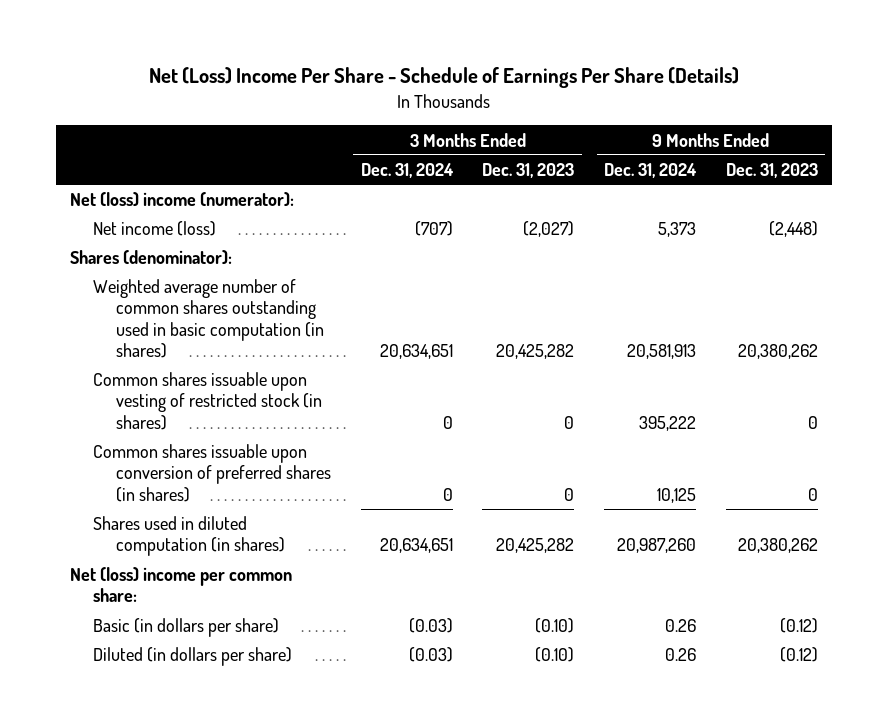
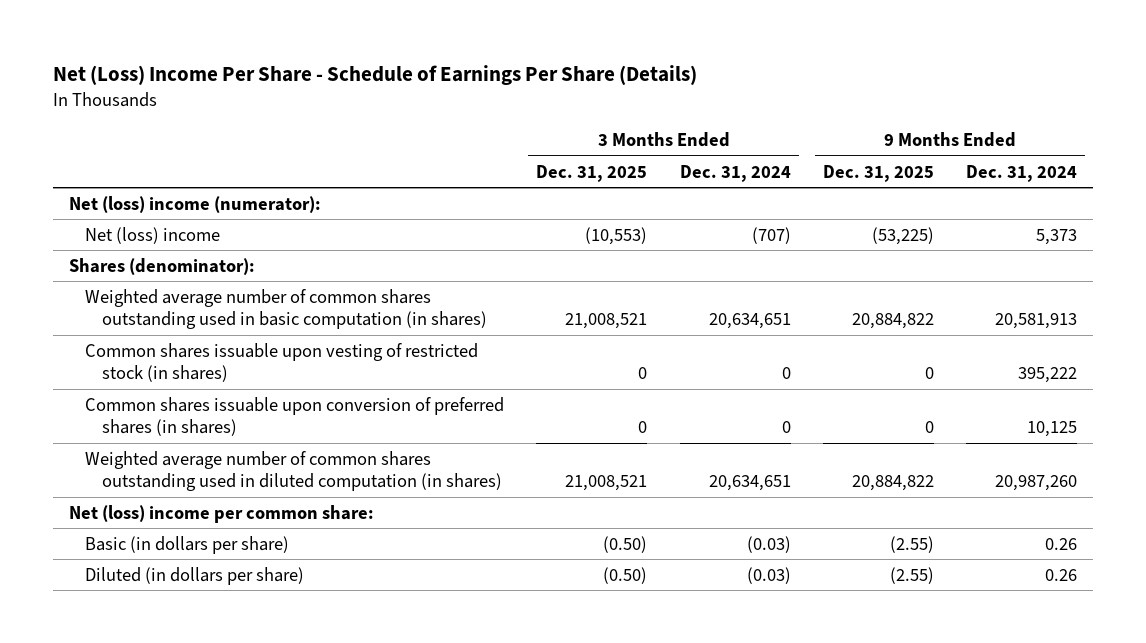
[482,163,575,179] Dec. 31, 2023 -> none
[725,163,818,179] Dec. 31, 2023 -> none
none -> [536,164,648,182] Dec. 31, 2025
none -> [822,164,934,182] Dec. 31, 2025
[93,221,217,237] Net income (loss) -> [85,226,221,244] Net (loss) income
[93,516,286,557] Shares used in diluted computation (in shares) -> [85,450,502,492] Weighted average number of common shares outstanding used in diluted computation (in shares)

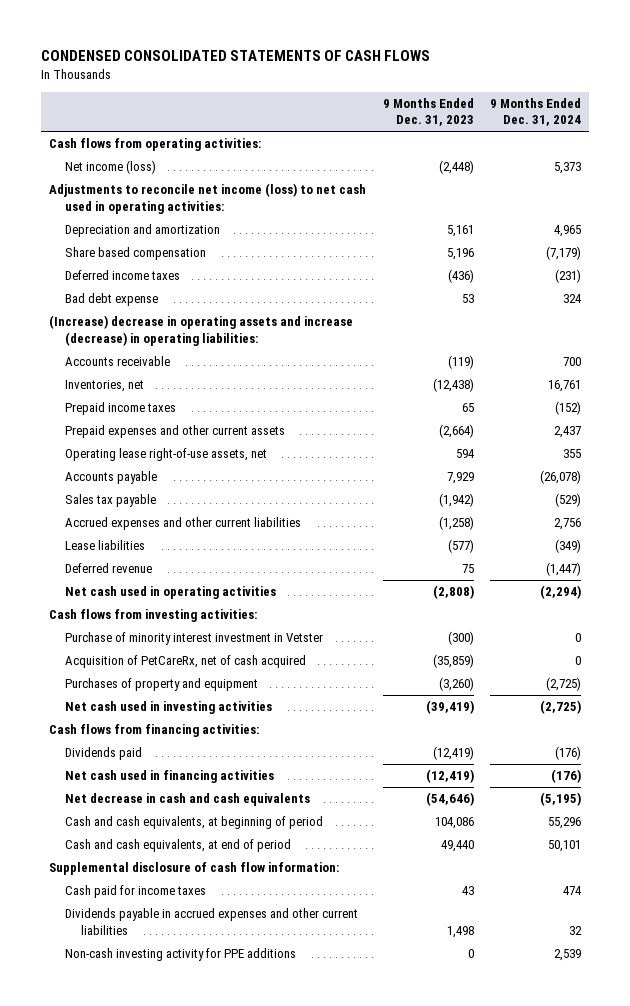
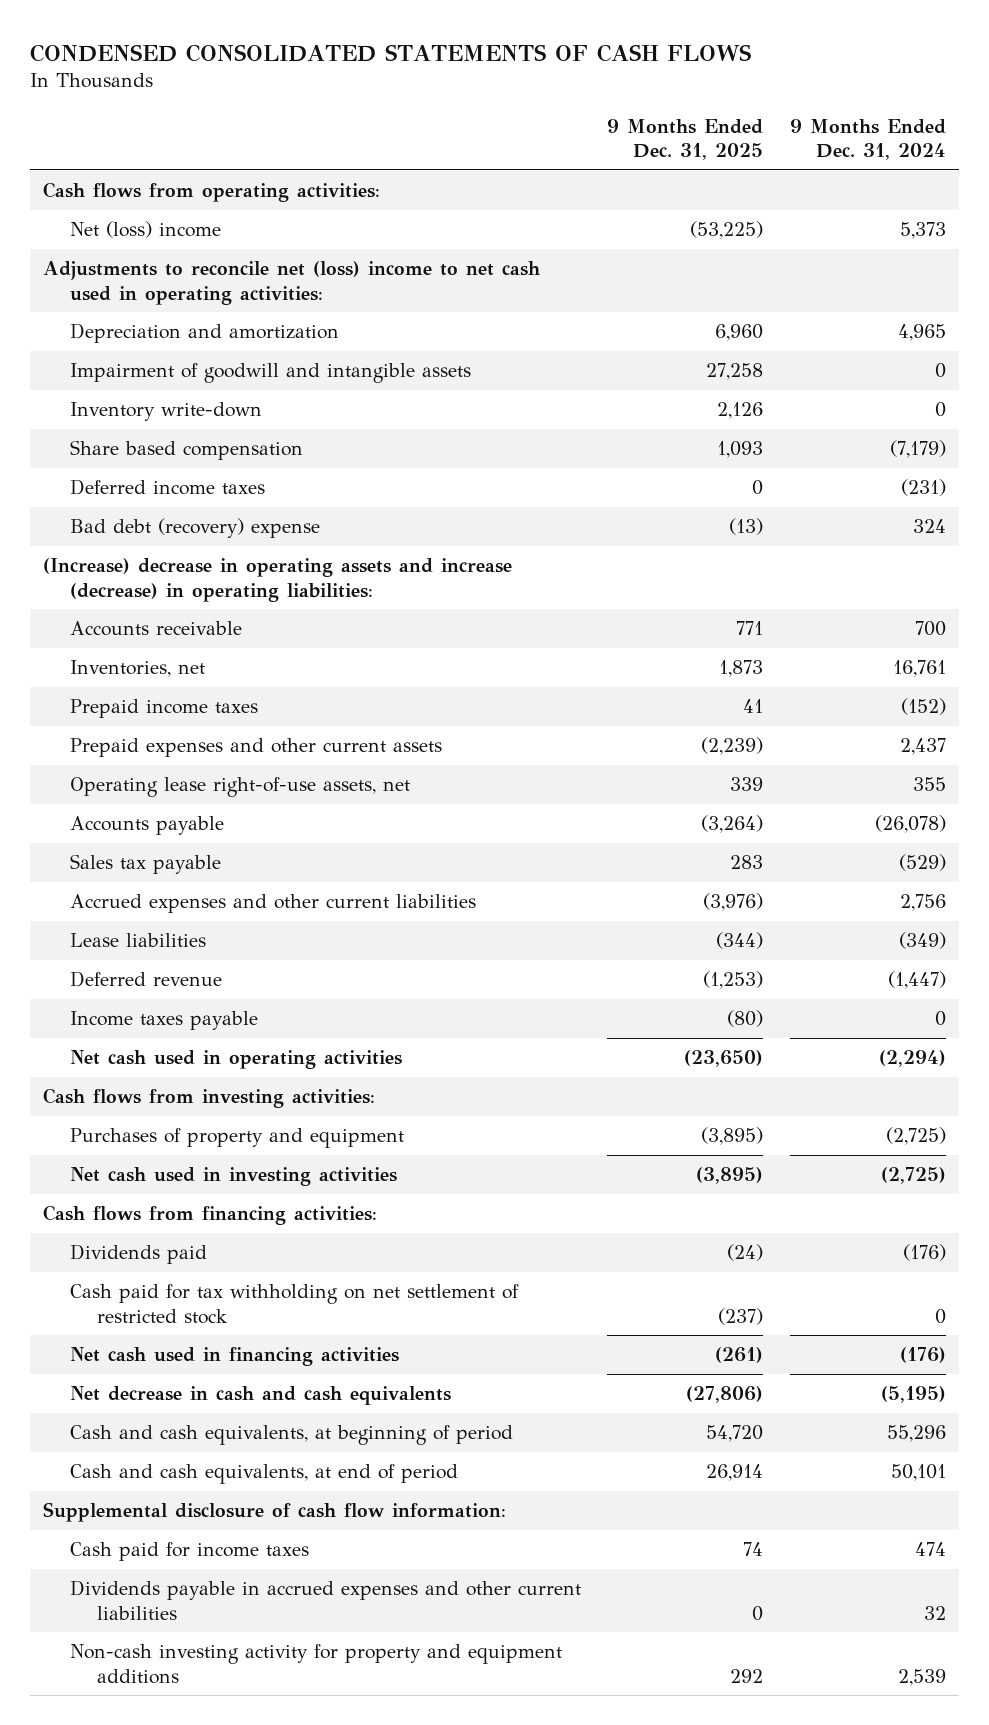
[382,97,474,127] 9 Months Ended Dec. 31, 2023 -> none
none -> [607,118,764,161] 9 Months Ended Dec. 31, 2025
[64,160,156,175] Net income (loss) -> [70,221,222,239] Net (loss) income
[48,183,366,214] Adjustments to reconcile net income (loss) to net cash used in operating activities: -> [43,261,541,305] Adjustments to reconcile net (loss) income to net cash used in operating activities:
none -> [70,363,472,384] Impairment of goodwill and intangible assets
none -> [70,402,263,422] Inventory write-down
[64,293,158,307] Bad debt expense -> [70,518,321,539] Bad debt (recovery) expense
none -> [70,1011,259,1031] Income taxes payable
[64,632,323,646] Purchase of minority interest investment in Vetster -> none
[64,655,306,669] Acquisition of PetCareRx, net of cash acquired -> none
none -> [70,1284,520,1324] Cash paid for tax withholding on net settlement of restricted stock
[64,948,296,962] Non-cash investing activity for PPE additions -> [70,1644,563,1684] Non-cash investing activity for property and equipment additions

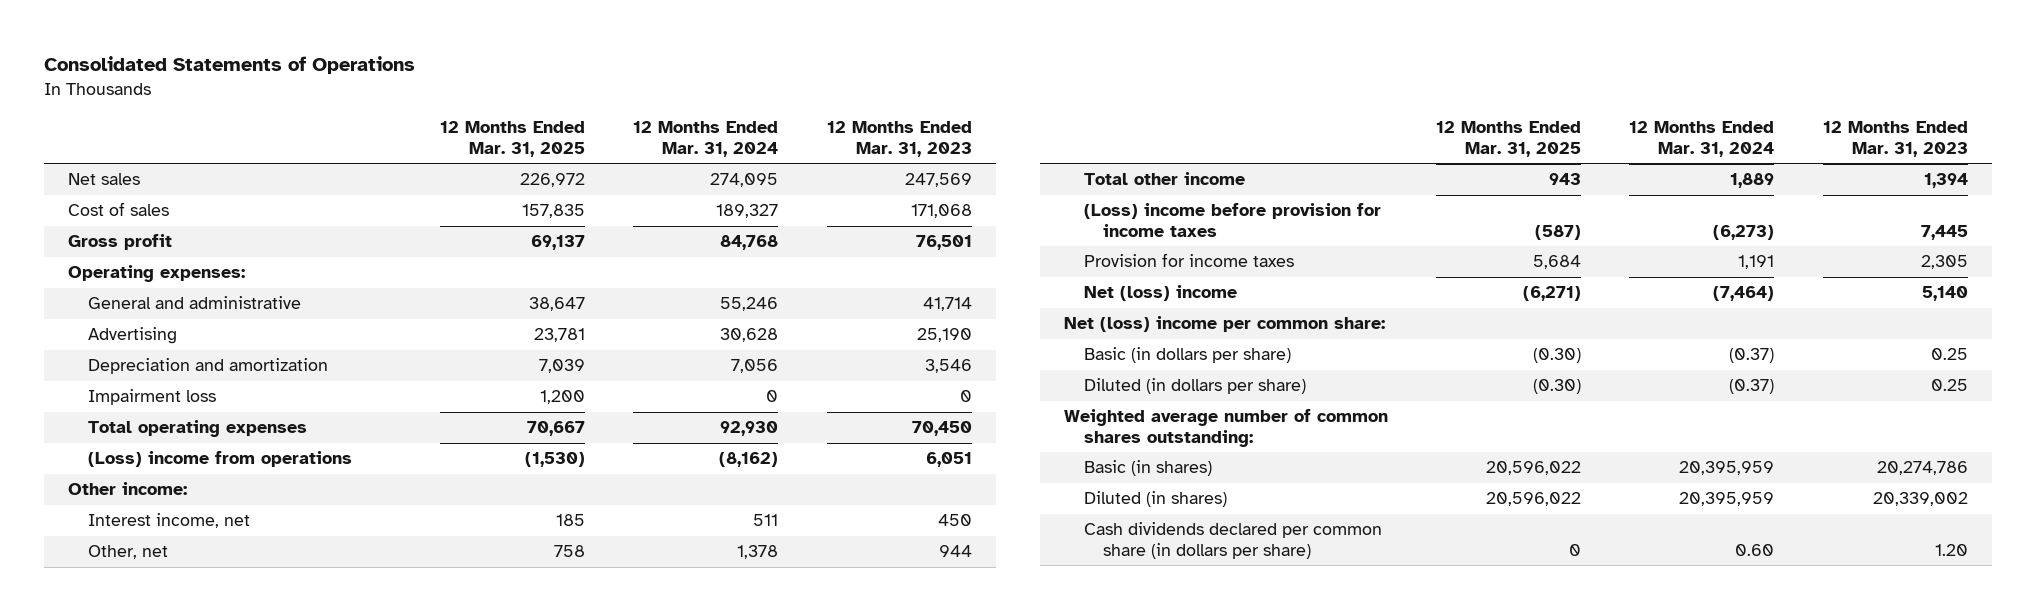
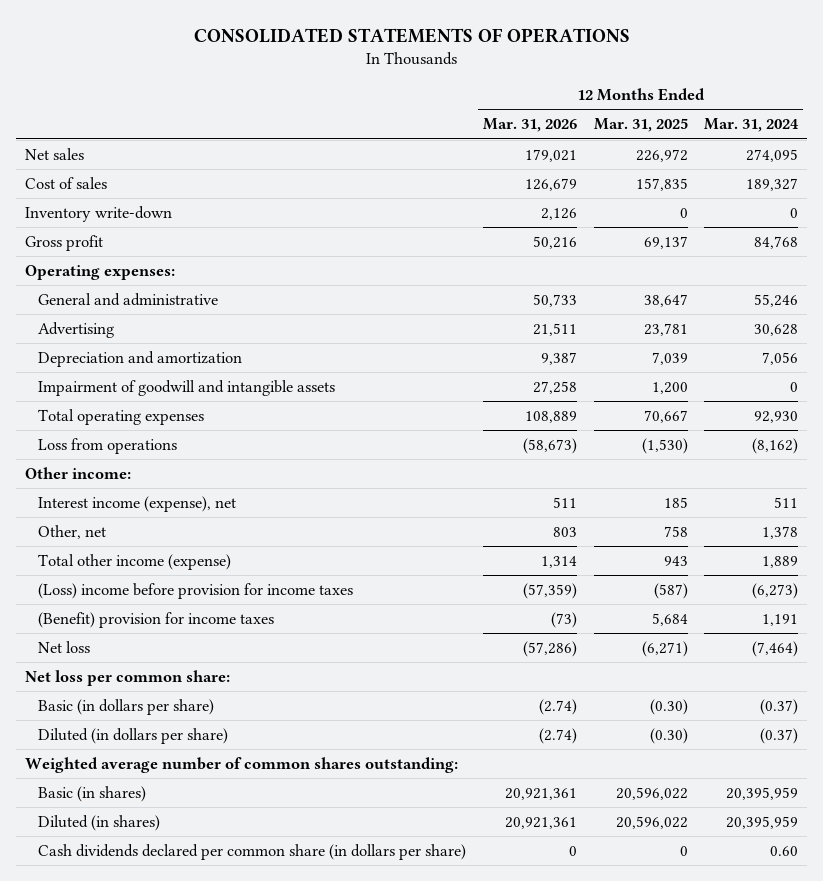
[43,55,415,74] Consolidated Statements of Operations -> [193,27,630,43] CONSOLIDATED STATEMENTS OF OPERATIONS
[826,121,972,157] 12 Months Ended Mar. 31, 2023 -> none
none -> [482,118,577,133] Mar. 31, 2026
none -> [24,205,172,222] Inventory write-down
[87,389,216,406] Impairment loss -> [37,379,335,396] Impairment of goodwill and intangible assets
[87,451,352,468] (Loss) income from operations -> [37,437,177,454] Loss from operations
[87,513,250,529] Interest income, net -> [37,495,236,512] Interest income (expense), net
[1083,172,1245,186] Total other income -> [37,553,231,570] Total other income (expense)
[1083,253,1294,268] Provision for income taxes -> [37,611,274,628] (Benefit) provision for income taxes
[1083,285,1237,302] Net (loss) income -> [37,640,90,653] Net loss
[1063,316,1385,333] Net (loss) income per common share: -> [24,669,230,686] Net loss per common share:

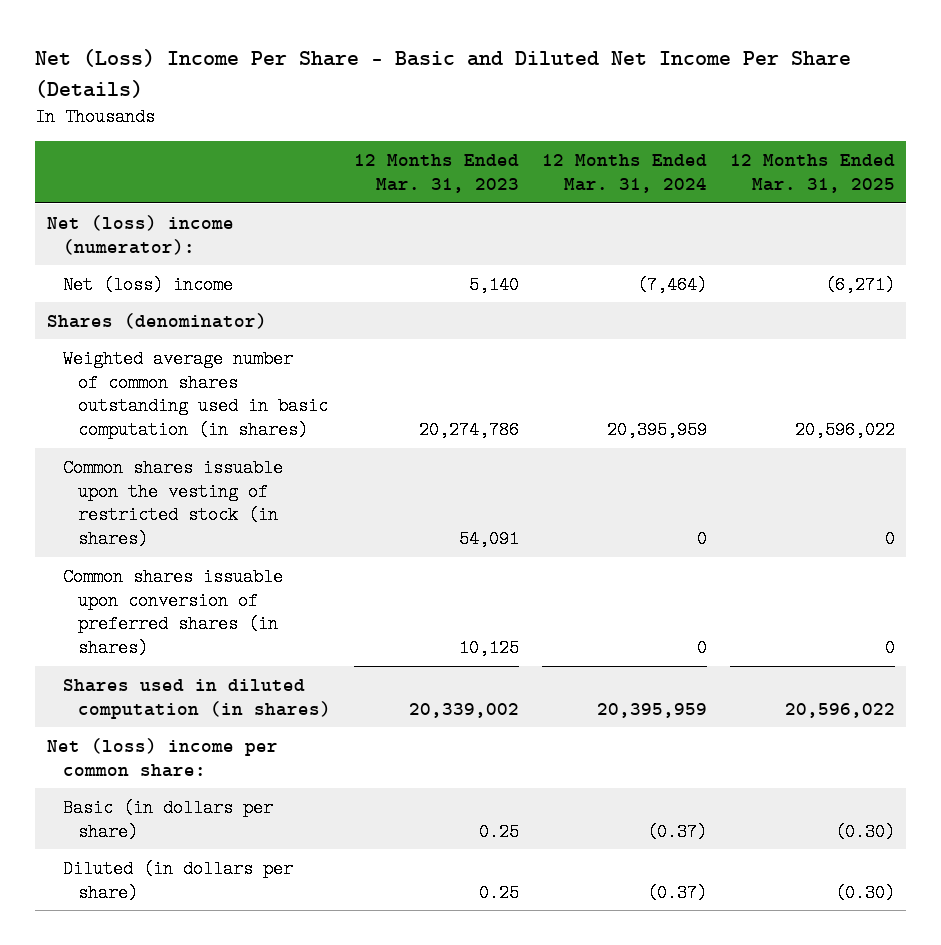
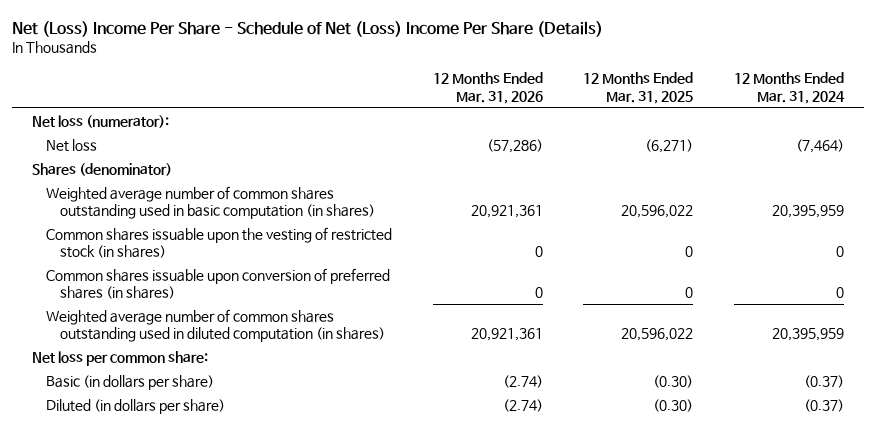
[35,49,852,98] Net (Loss) Income Per Share - Basic and Diluted Net Income Per Share (Details) -> [12,20,604,37] Net (Loss) Income Per Share - Schedule of Net (Loss) Income Per Share (Details)
[354,153,520,193] 12 Months Ended Mar. 31, 2023 -> none
none -> [432,72,543,104] 12 Months Ended Mar. 31, 2026
[46,214,234,255] Net (loss) income (numerator): -> [32,115,170,129] Net loss (numerator):
[62,275,233,294] Net (loss) income -> [46,139,98,153] Net loss
[62,678,332,719] Shares used in diluted computation (in shares) -> [46,309,386,343] Weighted average number of common shares outstanding used in diluted computation (in shares)
[46,737,278,777] Net (loss) income per common share: -> [32,351,209,367] Net loss per common share:

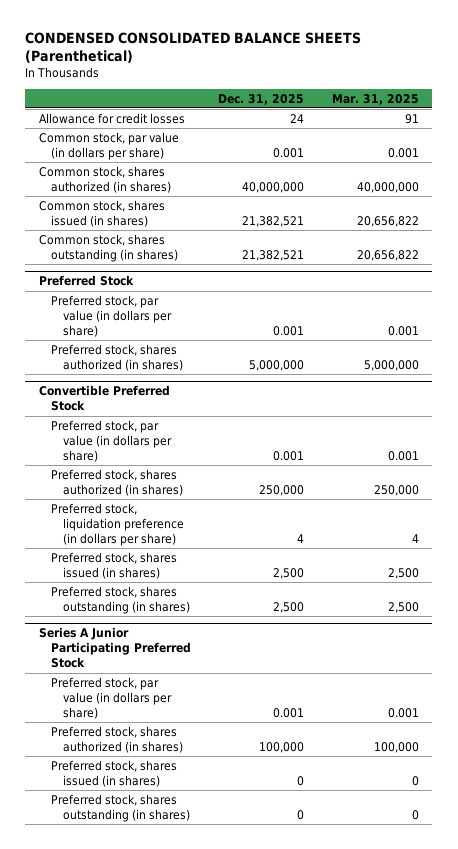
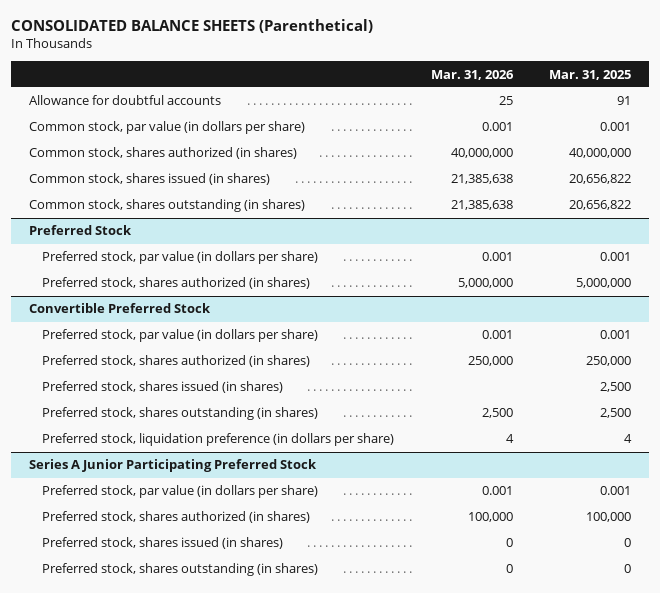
[25,32,362,64] CONDENSED CONSOLIDATED BALANCE SHEETS (Parenthetical) -> [10,18,373,33] CONSOLIDATED BALANCE SHEETS (Parenthetical)
[218,93,305,105] Dec. 31, 2025 -> none
none -> [430,69,514,80] Mar. 31, 2026
[38,112,185,124] Allowance for credit losses -> [28,95,221,106] Allowance for doubtful accounts
[51,502,185,546] Preferred stock, liquidation preference (in dollars per share) -> [42,433,395,447] Preferred stock, liquidation preference (in dollars per share)

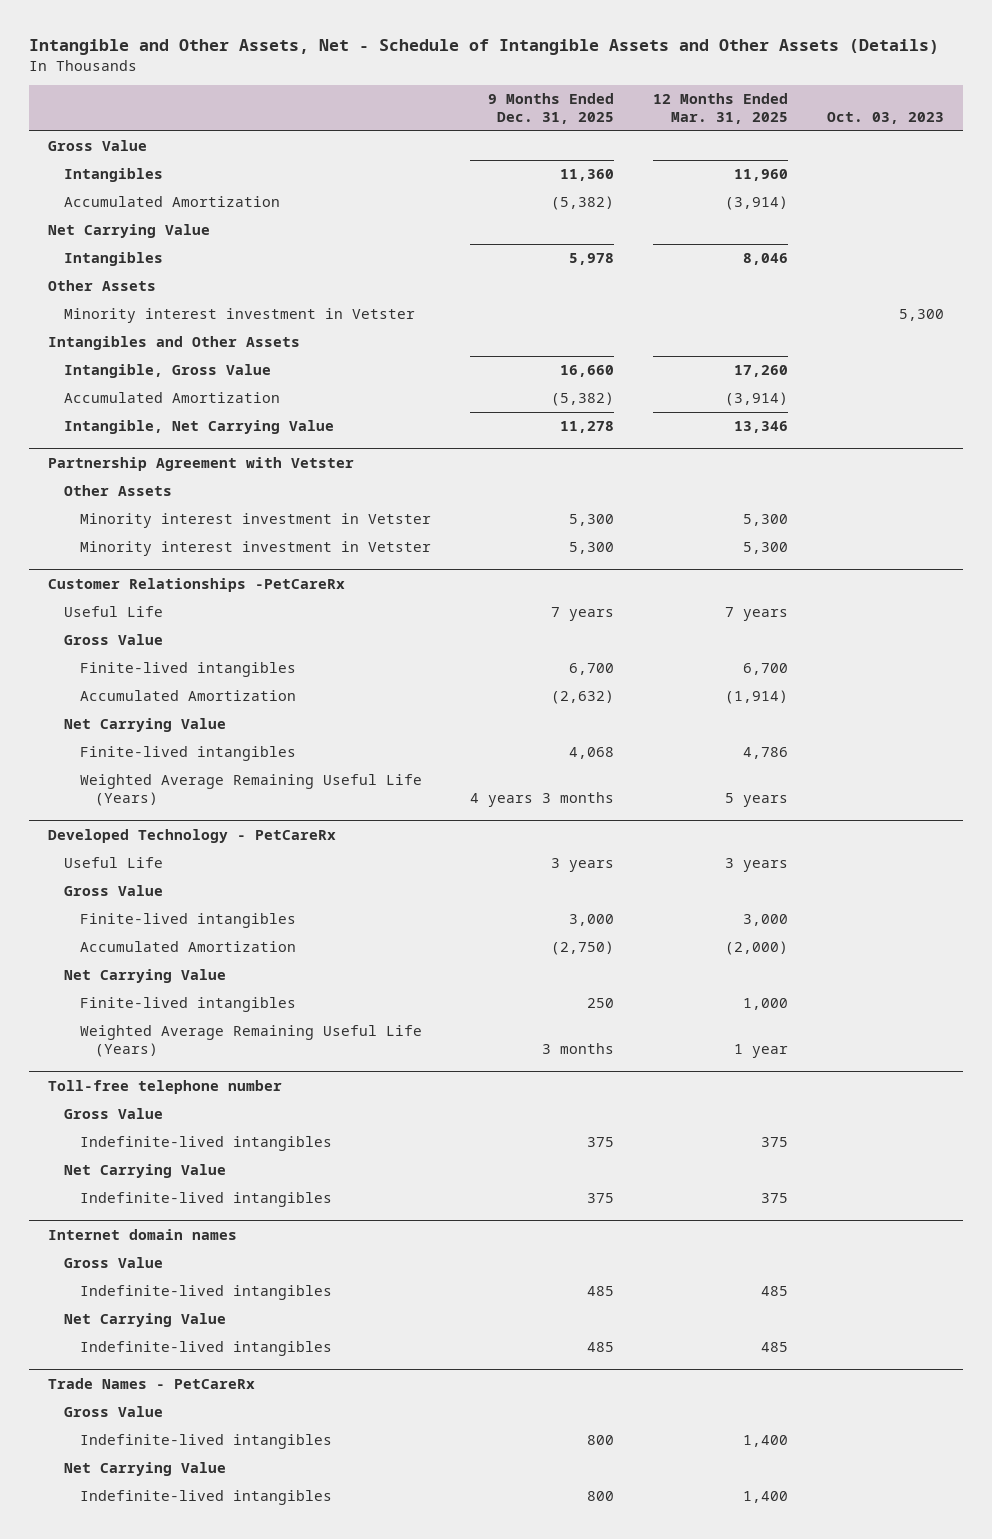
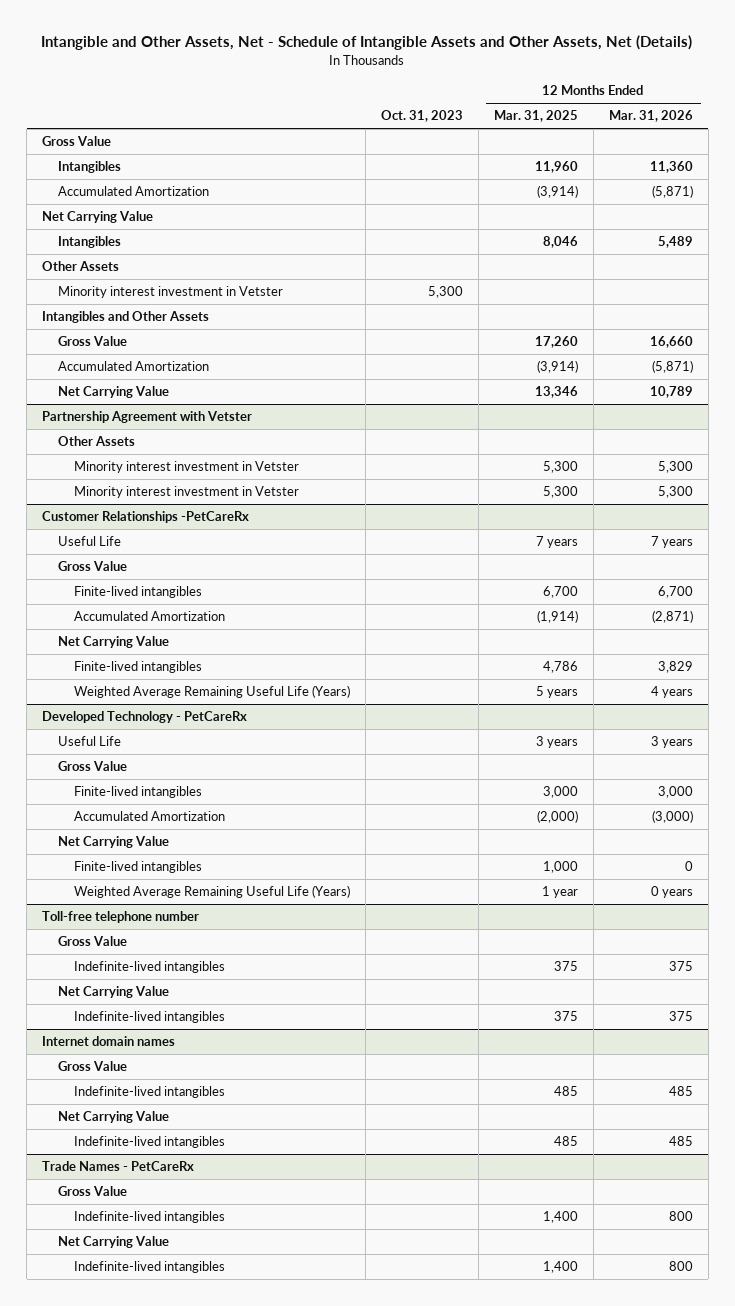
[28,39,939,56] Intangible and Other Assets, Net - Schedule of Intangible Assets and Other Assets (Details) -> [41,35,693,51] Intangible and Other Assets, Net - Schedule of Intangible Assets and Other Assets, Net (Details)
[487,93,614,124] 9 Months Ended Dec. 31, 2025 -> none
[826,111,944,124] Oct. 03, 2023 -> none
none -> [381,110,464,123] Oct. 31, 2023
none -> [608,110,693,123] Mar. 31, 2026
[64,364,272,379] Intangible, Gross Value -> [58,336,128,347] Gross Value
[64,420,335,435] Intangible, Net Carrying Value -> [58,386,170,399] Net Carrying Value

